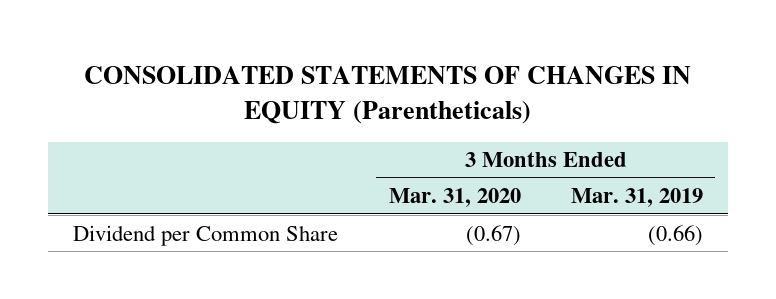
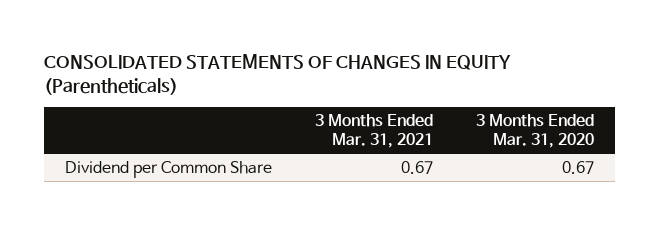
[570,188,703,208] Mar. 31, 2019 -> none
none -> [315,113,434,149] 3 Months Ended Mar. 31, 2021
[465,224,521,246] (0.67) -> [562,160,595,174] 0.67

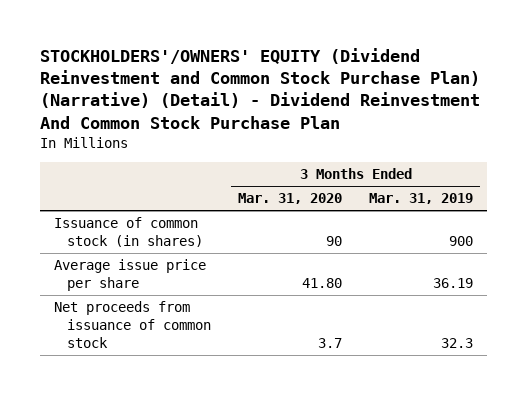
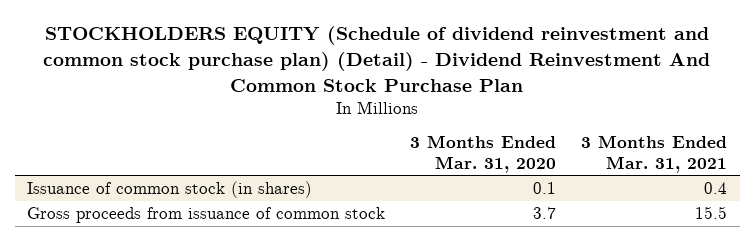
[40,48,481,129] STOCKHOLDERS'/OWNERS' EQUITY (Dividend Reinvestment and Common Stock Purchase Plan) (Narrative) (Detail) - Dividend Reinvestment And Common Stock Purchase Plan -> [43,26,711,92] STOCKHOLDERS EQUITY (Schedule of dividend reinvestment and common stock purchase plan) (Detail) - Dividend Reinvestment And Common Stock Purchase Plan
[369,193,474,205] Mar. 31, 2019 -> none
none -> [581,135,728,173] 3 Months Ended Mar. 31, 2021
[53,259,206,292] Average issue price per share -> none
[326,236,343,247] 90 -> [533,182,557,195] 0.1
[53,301,211,348] Net proceeds from issuance of common stock -> [27,207,386,224] Gross proceeds from issuance of common stock

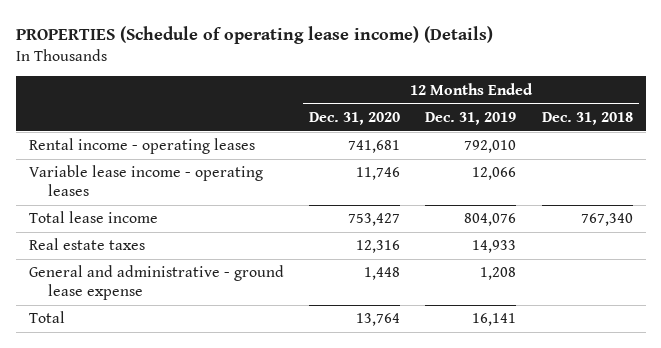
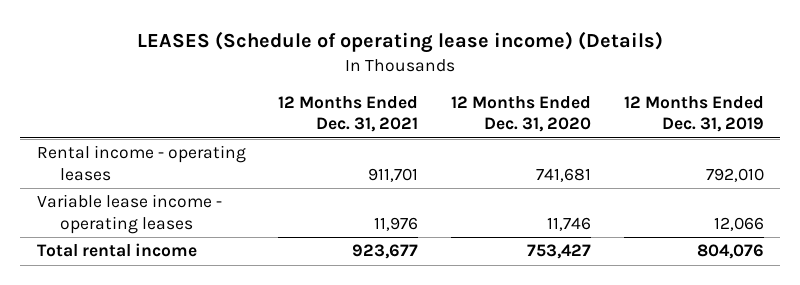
[15,25,493,44] PROPERTIES (Schedule of operating lease income) (Details) -> [137,31,664,54] LEASES (Schedule of operating lease income) (Details)
[541,112,633,126] Dec. 31, 2018 -> none
none -> [278,95,419,133] 12 Months Ended Dec. 31, 2021
[28,238,145,251] Real estate taxes -> none
[28,265,284,300] General and administrative - ground lease expense -> none
[28,311,65,324] Total -> none
[28,211,158,224] Total lease income -> [36,243,197,258] Total rental income

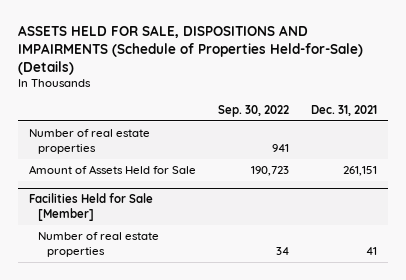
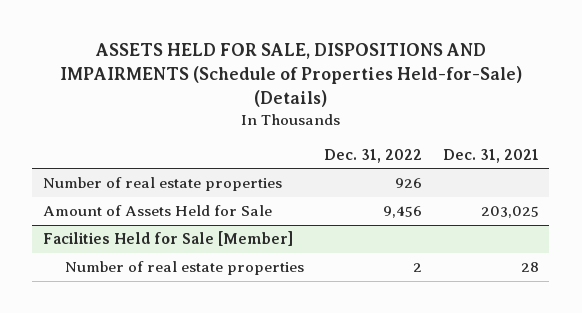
[217,104,289,117] Sep. 30, 2022 -> none
none -> [324,148,423,163] Dec. 31, 2022
[342,166,377,177] 261,151 -> [481,206,540,219] 203,025
[365,246,377,255] 41 -> [521,262,540,273] 28

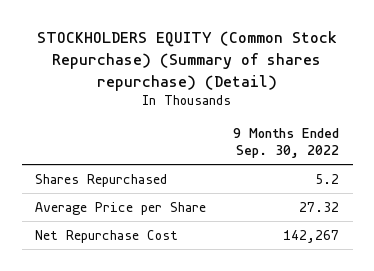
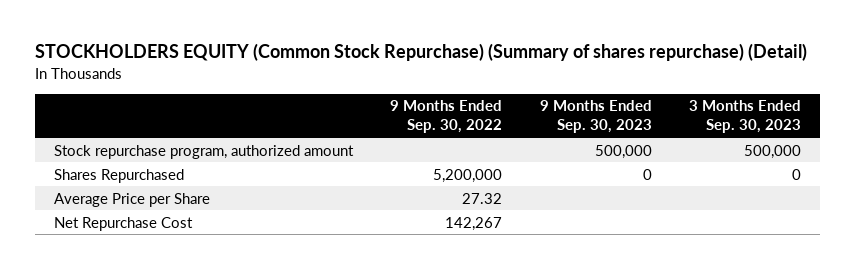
none -> [539,100,652,134] 9 Months Ended Sep. 30, 2023
none -> [689,100,802,134] 3 Months Ended Sep. 30, 2023
none -> [53,144,354,159] Stock repurchase program, authorized amount
[315,173,340,184] 5.2 -> [433,168,503,183] 5,200,000

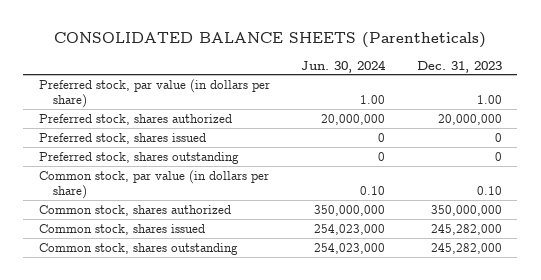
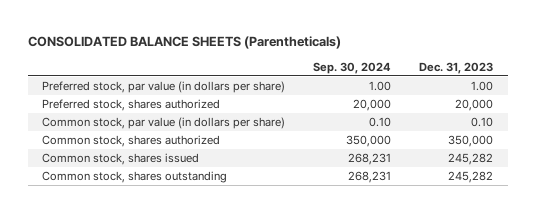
[301,59,387,73] Jun. 30, 2024 -> none
none -> [313,61,392,74] Sep. 30, 2024
[39,132,207,144] Preferred stock, shares issued -> none
[39,151,240,164] Preferred stock, shares outstanding -> none
[437,113,502,125] 20,000,000 -> [455,99,494,112] 20,000
[430,204,502,216] 350,000,000 -> [448,135,494,148] 350,000
[430,223,502,235] 245,282,000 -> [448,153,494,166] 245,282
[430,242,502,254] 245,282,000 -> [448,171,494,184] 245,282

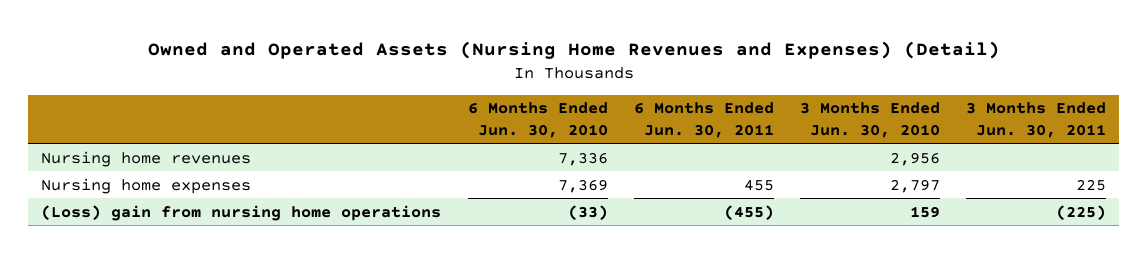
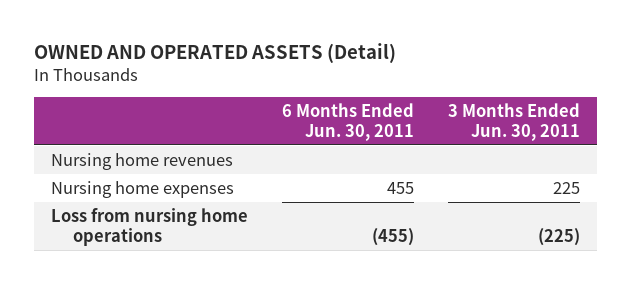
[147,40,1000,59] Owned and Operated Assets (Nursing Home Revenues and Expenses) (Detail) -> [33,42,396,63] OWNED AND OPERATED ASSETS (Detail)
[467,102,608,138] 6 Months Ended Jun. 30, 2010 -> none
[800,102,941,138] 3 Months Ended Jun. 30, 2010 -> none
[41,204,442,221] (Loss) gain from nursing home operations -> [50,207,248,246] Loss from nursing home operations

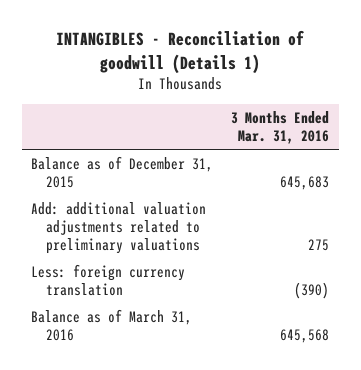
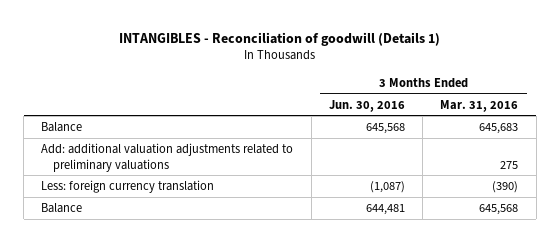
none -> [328,99,405,112] Jun. 30, 2016
[31,156,214,188] Balance as of December 31, 2015 -> [41,122,83,133] Balance
[31,309,193,341] Balance as of March 31, 2016 -> [41,203,83,214] Balance

